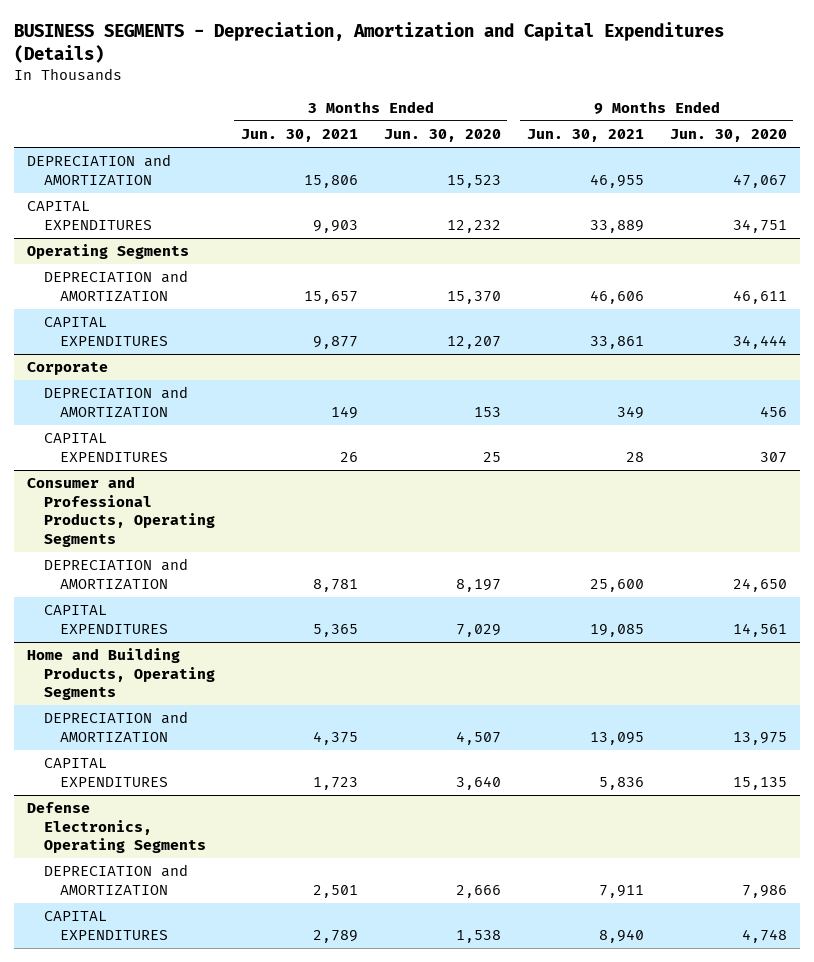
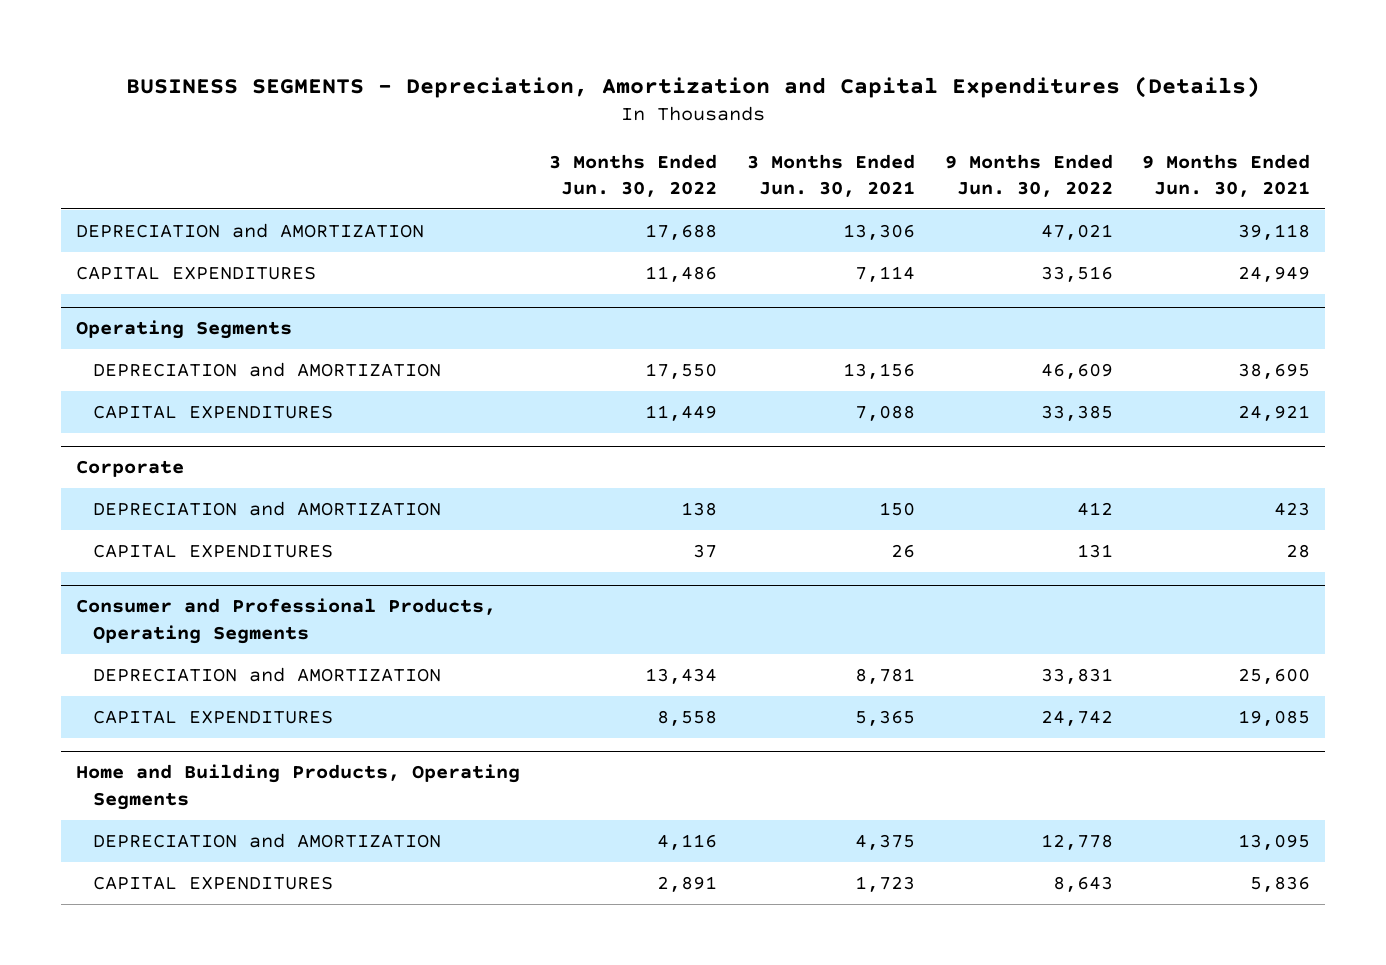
[383,129,501,143] Jun. 30, 2020 -> none
[669,129,787,143] Jun. 30, 2020 -> none
none -> [549,153,718,198] 3 Months Ended Jun. 30, 2022
none -> [944,153,1113,198] 9 Months Ended Jun. 30, 2022
[303,174,358,188] 15,806 -> [842,224,915,241] 13,306
[589,173,644,188] 46,955 -> [1238,224,1311,241] 39,118
[312,219,358,233] 9,903 -> [854,266,915,283] 7,114
[589,219,644,233] 33,889 -> [1238,266,1311,283] 24,949
[303,290,358,304] 15,657 -> [842,363,915,380] 13,156
[589,289,644,304] 46,606 -> [1238,363,1311,380] 38,695
[312,335,358,349] 9,877 -> [854,405,915,422] 7,088
[589,335,644,349] 33,861 -> [1238,405,1311,422] 24,921
[330,405,358,419] 149 -> [878,502,915,517] 150
[616,405,644,419] 349 -> [1274,502,1311,517] 423
[27,802,206,854] Defense Electronics, Operating Segments -> none
[43,864,188,895] DEPRECIATION and AMORTIZATION -> none
[43,911,169,940] CAPITAL EXPENDITURES -> none

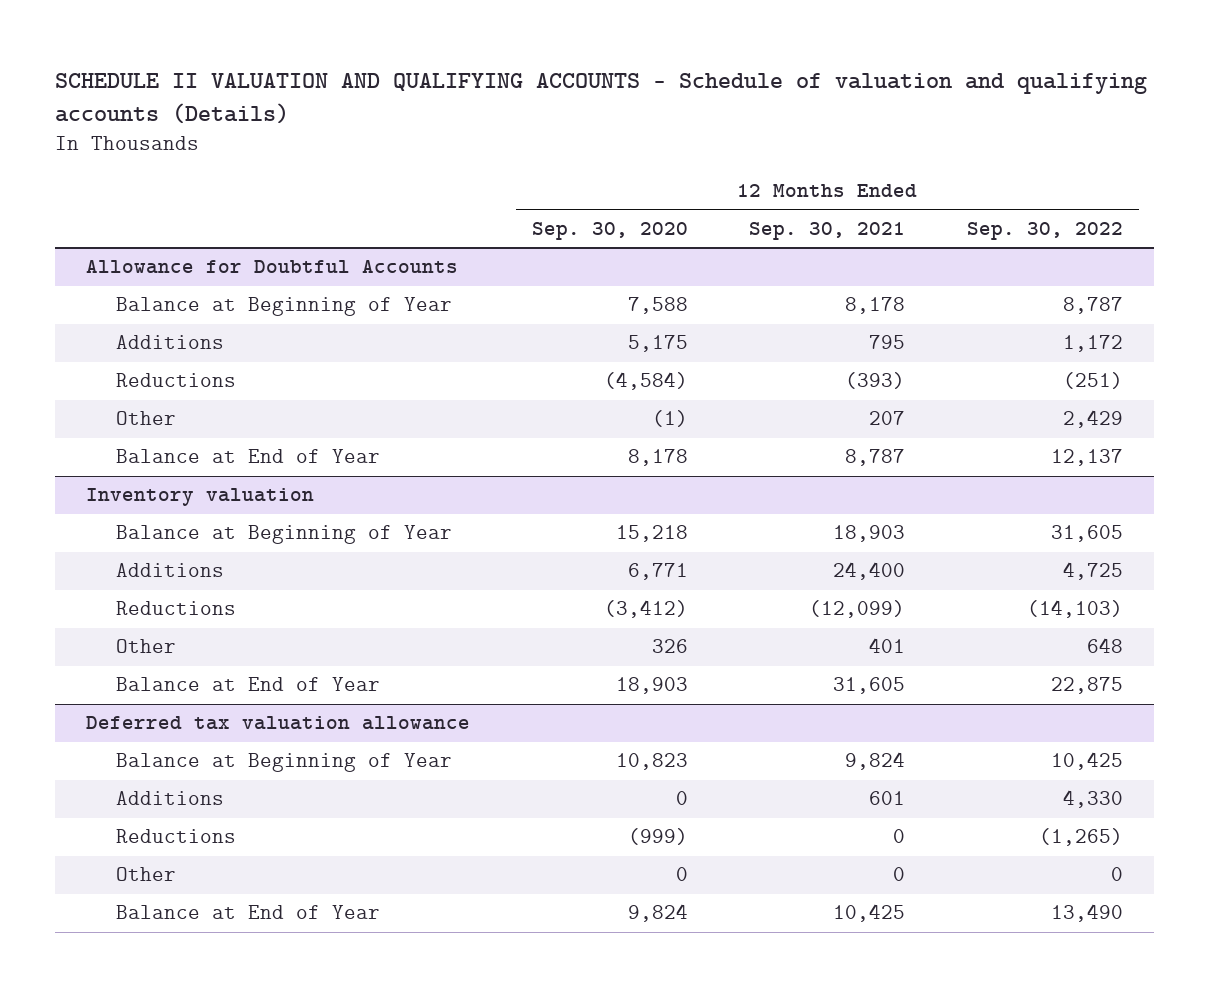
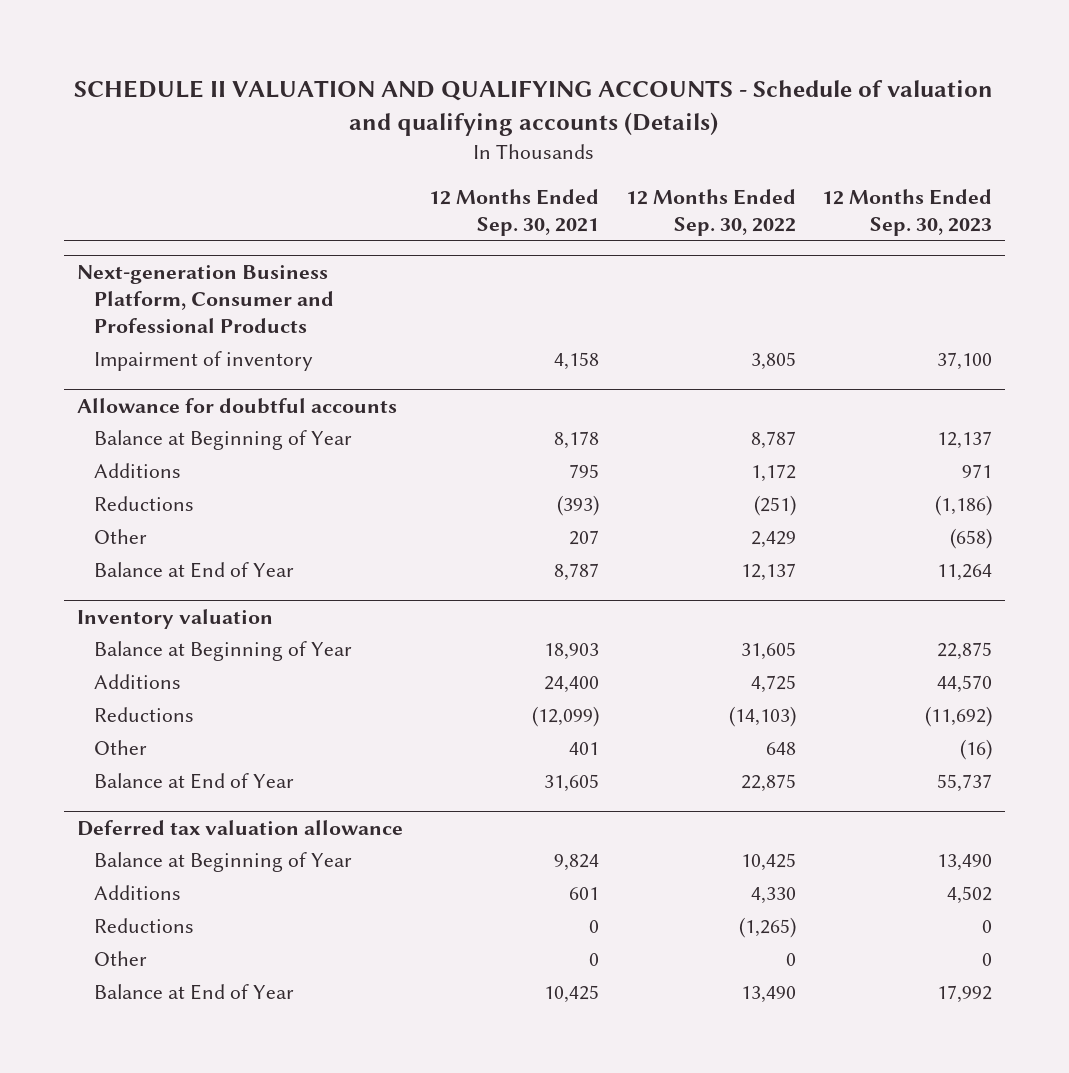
[531,221,688,240] Sep. 30, 2020 -> none
none -> [822,189,993,237] 12 Months Ended Sep. 30, 2023
none -> [76,264,335,334] Next-generation Business Platform, Consumer and Professional Products
none -> [94,351,314,372] Impairment of inventory
[86,260,459,275] Allowance for Doubtful Accounts -> [76,397,397,414] Allowance for doubtful accounts

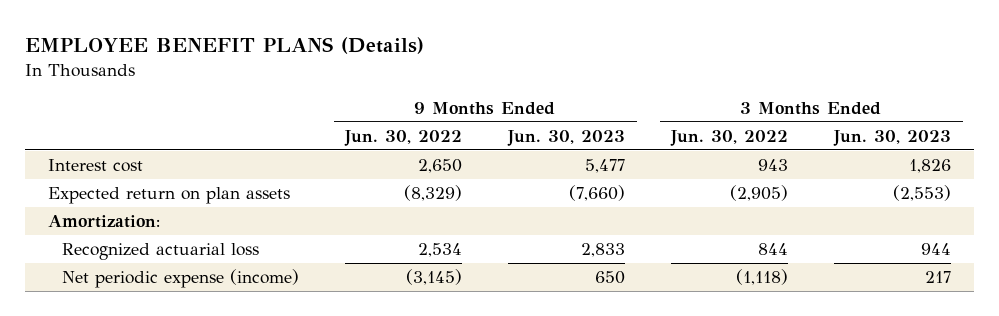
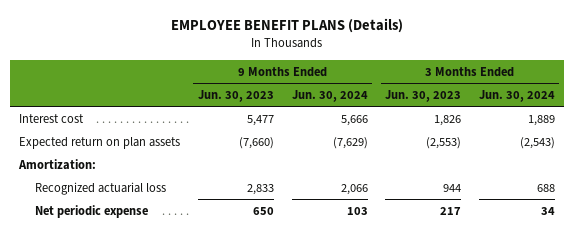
[344,129,463,146] Jun. 30, 2022 -> none
[670,129,789,146] Jun. 30, 2022 -> none
none -> [291,89,368,102] Jun. 30, 2024
none -> [479,89,556,102] Jun. 30, 2024
[62,269,300,289] Net periodic expense (income) -> [34,204,148,218] Net periodic expense

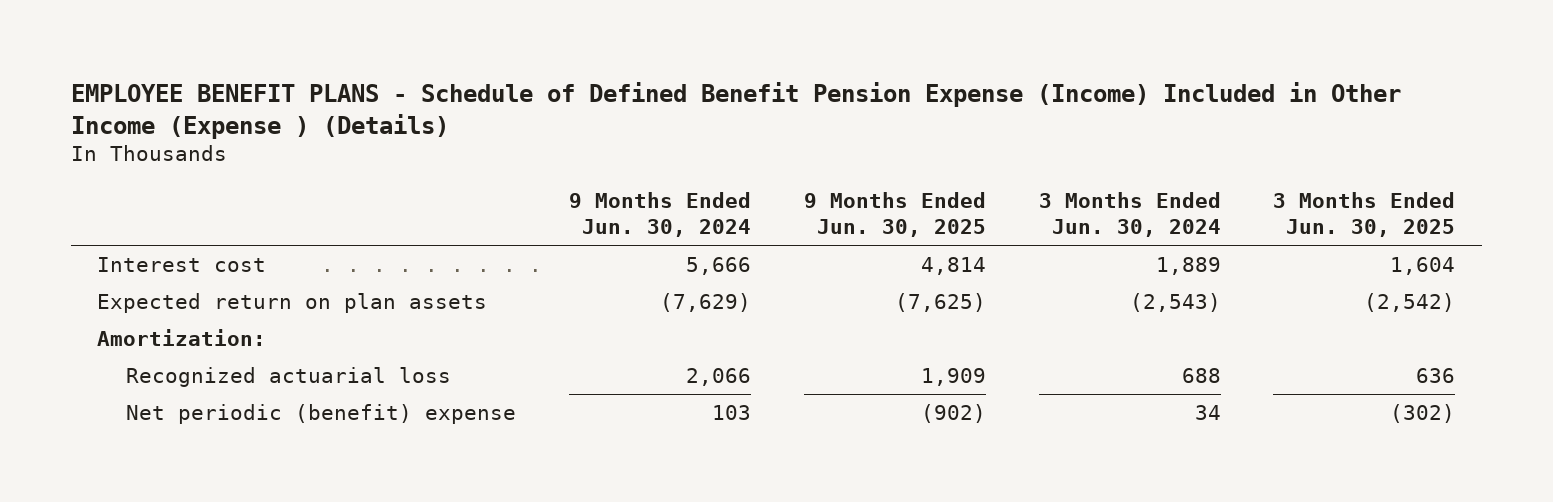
[171,17,404,33] EMPLOYEE BENEFIT PLANS (Details) -> [70,82,1401,139] EMPLOYEE BENEFIT PLANS - Schedule of Defined Benefit Pension Expense (Income) Included in Other Income (Expense ) (Details)
[197,89,274,102] Jun. 30, 2023 -> none
[385,89,462,102] Jun. 30, 2023 -> none
none -> [803,191,986,237] 9 Months Ended Jun. 30, 2025
none -> [1273,191,1456,237] 3 Months Ended Jun. 30, 2025
[34,204,148,218] Net periodic expense -> [126,404,517,425] Net periodic (benefit) expense

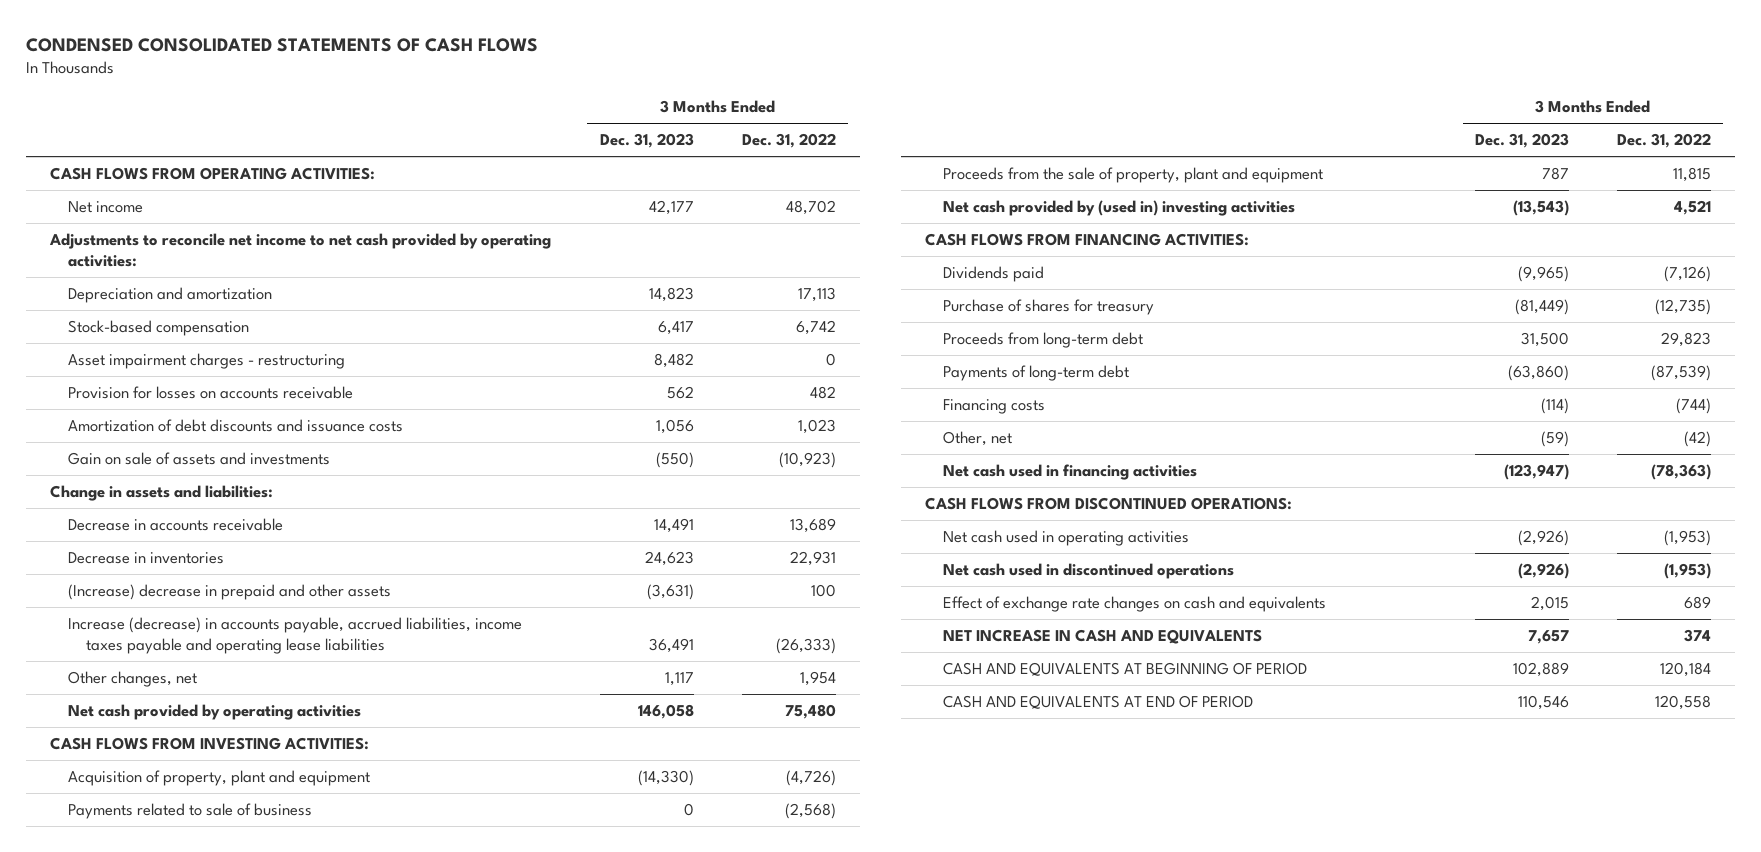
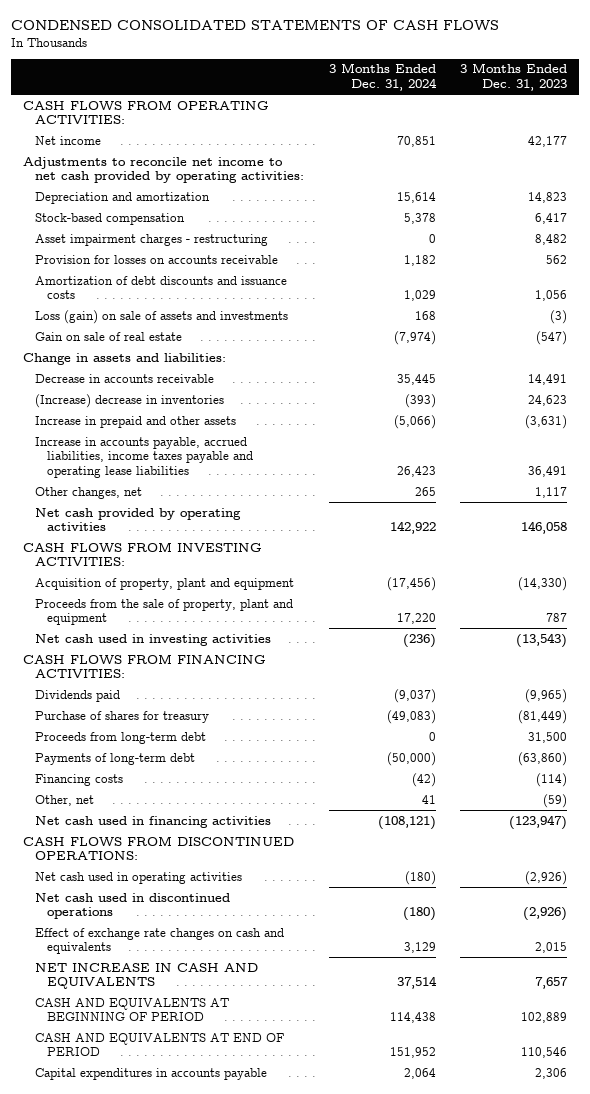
[742,133,837,149] Dec. 31, 2022 -> none
none -> [328,63,437,92] 3 Months Ended Dec. 31, 2024
[67,452,330,466] Gain on sale of assets and investments -> [34,309,288,324] Loss (gain) on sale of assets and investments
[655,452,694,469] (550) -> [550,309,568,324] (3)
none -> [34,331,182,341] Gain on sale of real estate
[67,552,224,565] Decrease in inventories -> [34,393,224,408] (Increase) decrease in inventories
[67,584,391,601] (Increase) decrease in prepaid and other assets -> [34,415,236,428] Increase in prepaid and other assets
[67,617,522,654] Increase (decrease) in accounts payable, accrued liabilities, income taxes payable and operating lease liabilities -> [34,436,253,478] Increase in accounts payable, accrued liabilities, income taxes payable and operating lease liabilities
[67,803,312,820] Payments related to sale of business -> none
[943,200,1296,217] Net cash provided by (used in) investing activities -> [34,633,271,646] Net cash used in investing activities
none -> [34,1067,267,1080] Capital expenditures in accounts payable

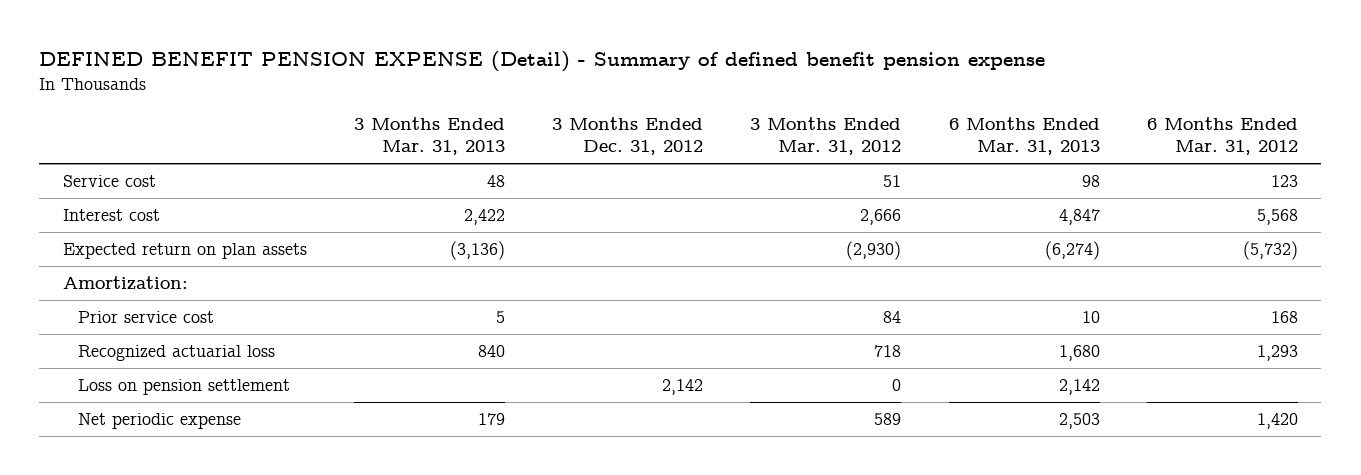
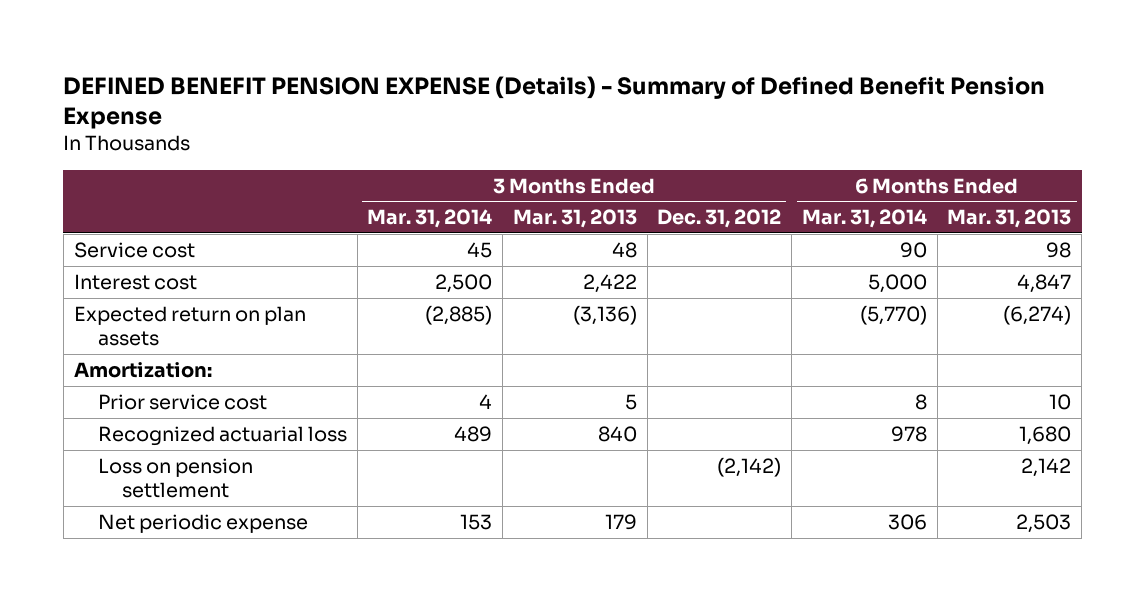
[39,51,1046,73] DEFINED BENEFIT PENSION EXPENSE (Detail) - Summary of defined benefit pension expense -> [63,75,1046,129] DEFINED BENEFIT PENSION EXPENSE (Details) - Summary of Defined Benefit Pension Expense
[750,117,902,156] 3 Months Ended Mar. 31, 2012 -> none
[1146,117,1298,156] 6 Months Ended Mar. 31, 2012 -> none
none -> [367,209,493,229] Mar. 31, 2014
none -> [801,209,927,229] Mar. 31, 2014
[662,378,704,395] 2,142 -> [717,456,782,477] (2,142)

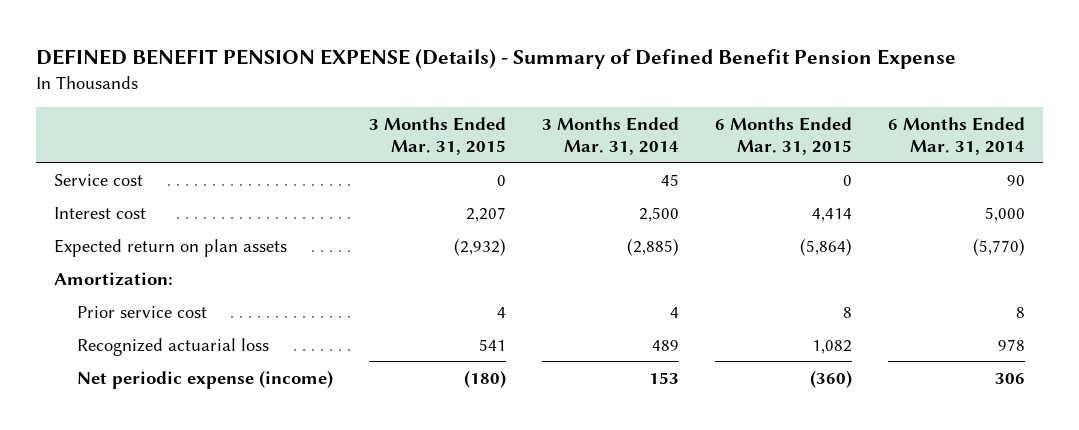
[512,209,637,229] Mar. 31, 2013 -> none
[657,209,782,229] Dec. 31, 2012 -> none
[947,209,1072,229] Mar. 31, 2013 -> none
none -> [368,116,506,155] 3 Months Ended Mar. 31, 2015
none -> [714,116,852,155] 6 Months Ended Mar. 31, 2015
[97,457,253,498] Loss on pension settlement -> none
[97,513,308,533] Net periodic expense -> [76,369,333,389] Net periodic expense (income)

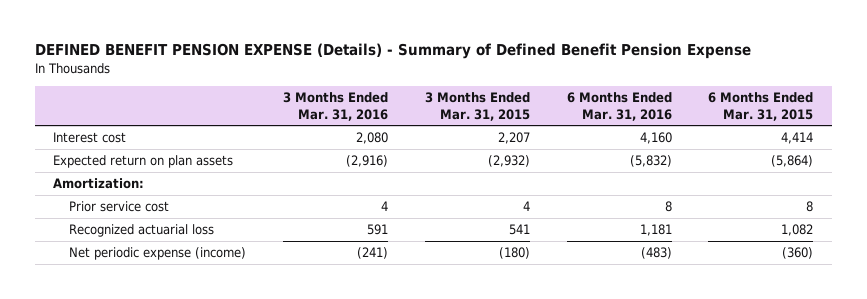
[541,116,679,155] 3 Months Ended Mar. 31, 2014 -> none
[888,116,1026,155] 6 Months Ended Mar. 31, 2014 -> none
none -> [282,92,388,121] 3 Months Ended Mar. 31, 2016
none -> [566,92,672,121] 6 Months Ended Mar. 31, 2016
[53,173,143,186] Service cost -> none

